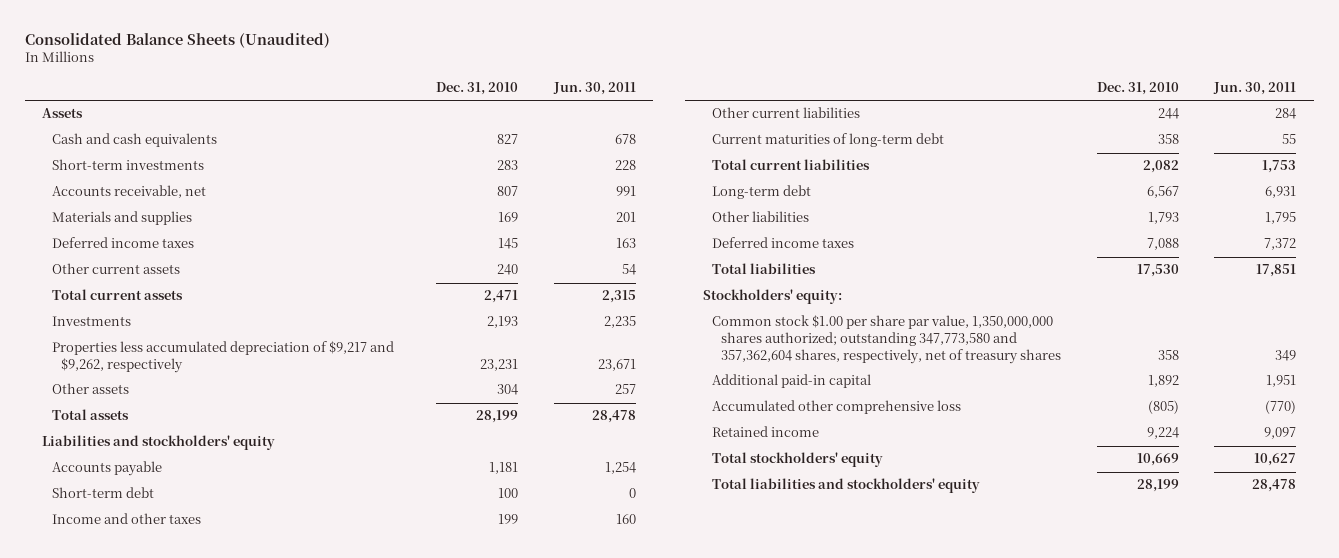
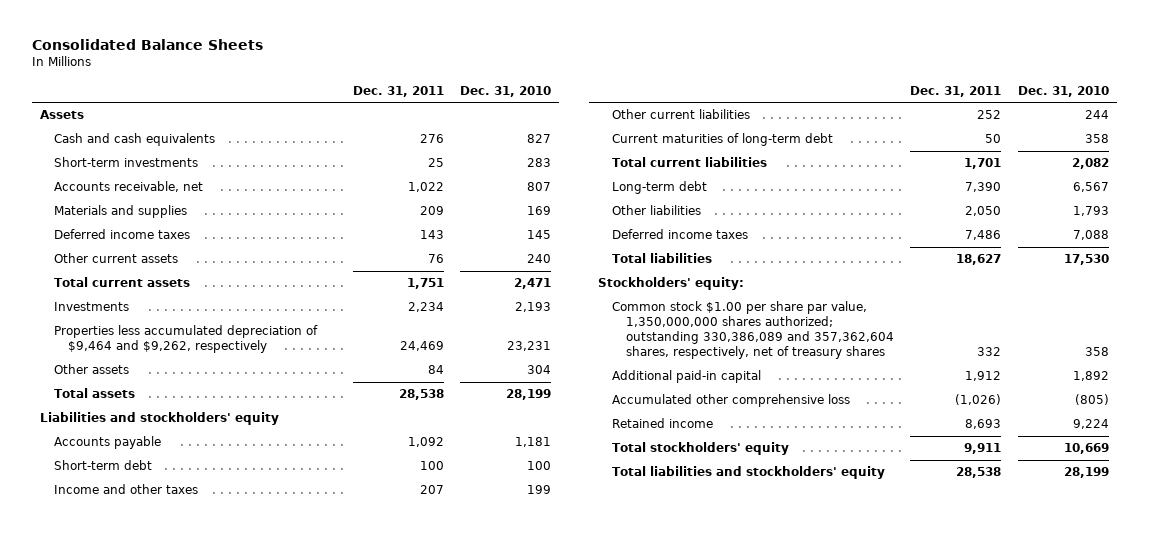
[24,32,330,48] Consolidated Balance Sheets (Unaudited) -> [31,39,263,51] Consolidated Balance Sheets
[552,82,636,96] Jun. 30, 2011 -> none
none -> [352,85,444,97] Dec. 31, 2011
[51,341,394,374] Properties less accumulated depreciation of $9,217 and $9,262, respectively -> [53,325,318,354] Properties less accumulated depreciation of $9,464 and $9,262, respectively
[712,315,1062,364] Common stock $1.00 per share par value, 1,350,000,000 shares authorized; outstanding 347,773,580 and 357,362,604 shares, respectively, net of treasury shares -> [611,301,894,360] Common stock $1.00 per share par value, 1,350,000,000 shares authorized; outstanding 330,386,089 and 357,362,604 shares, respectively, net of treasury shares

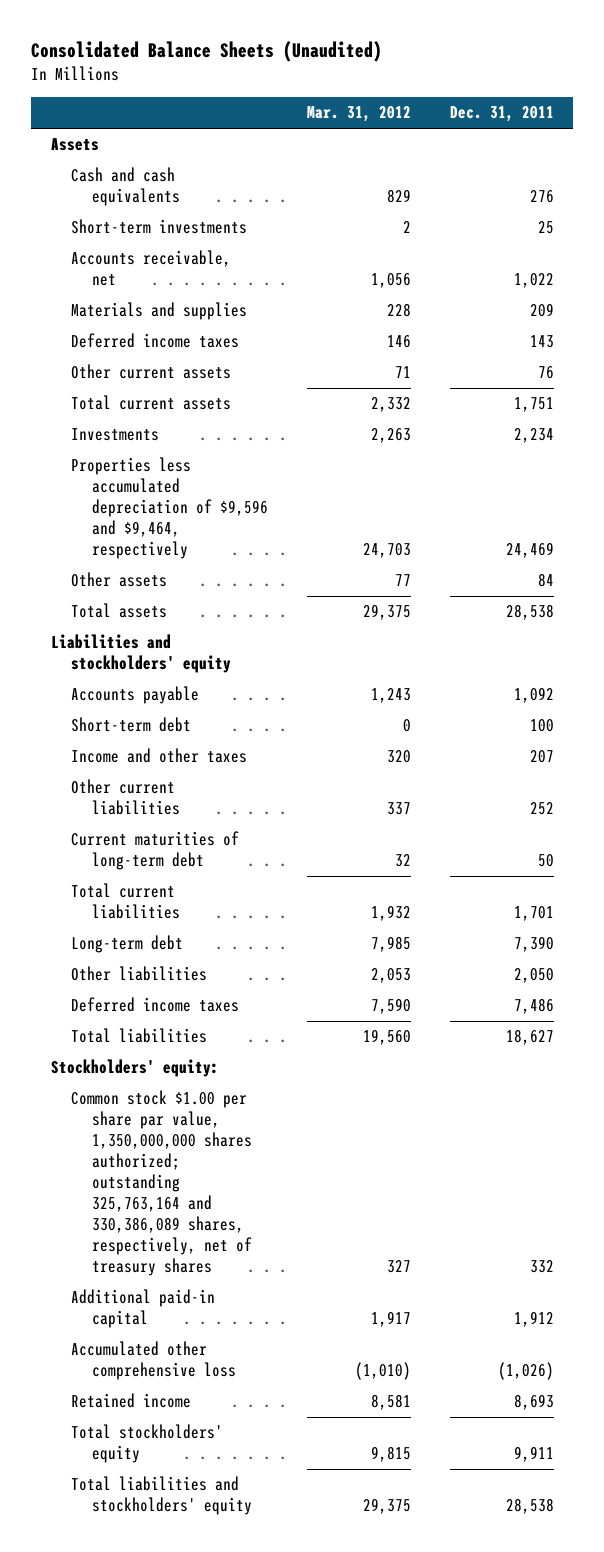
[31,39,263,51] Consolidated Balance Sheets -> [31,41,383,63] Consolidated Balance Sheets (Unaudited)
[460,85,552,97] Dec. 31, 2010 -> none
none -> [306,106,411,123] Mar. 31, 2012
[53,325,318,354] Properties less accumulated depreciation of $9,464 and $9,262, respectively -> [71,457,268,560] Properties less accumulated depreciation of $9,596 and $9,464, respectively
[611,301,894,360] Common stock $1.00 per share par value, 1,350,000,000 shares authorized; outstanding 330,386,089 and 357,362,604 shares, respectively, net of treasury shares -> [71,1090,252,1276] Common stock $1.00 per share par value, 1,350,000,000 shares authorized; outstanding 325,763,164 and 330,386,089 shares, respectively, net of treasury shares

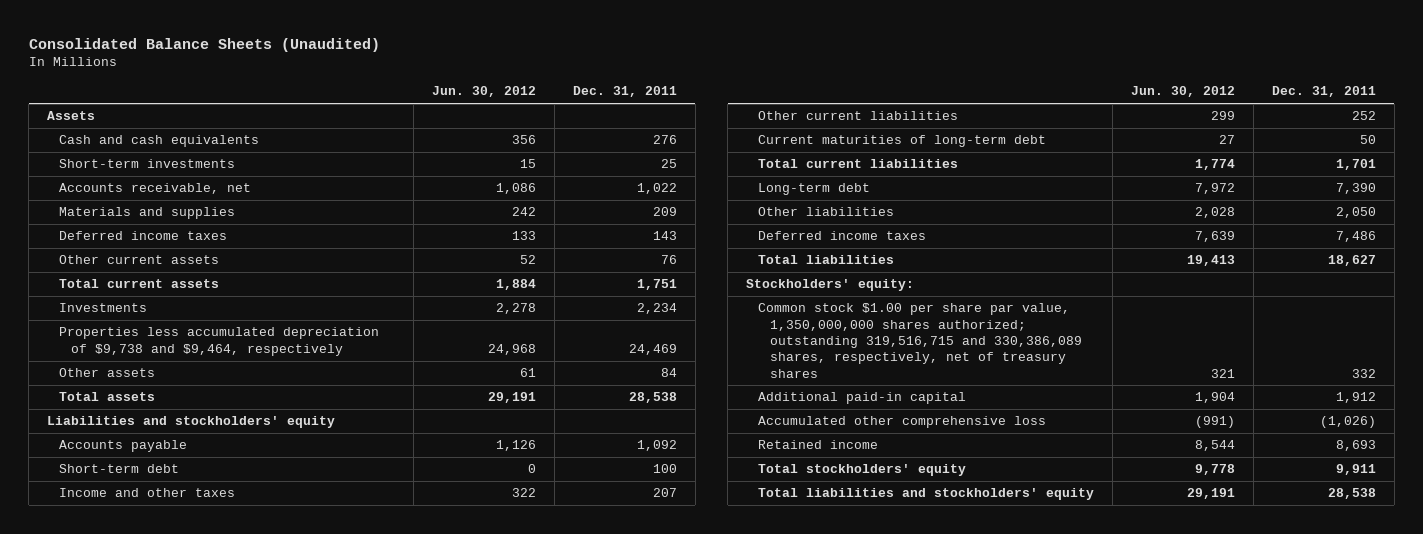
[306,106,411,123] Mar. 31, 2012 -> none
none -> [431,86,536,98] Jun. 30, 2012
[71,457,268,560] Properties less accumulated depreciation of $9,596 and $9,464, respectively -> [58,327,379,356] Properties less accumulated depreciation of $9,738 and $9,464, respectively
[71,1090,252,1276] Common stock $1.00 per share par value, 1,350,000,000 shares authorized; outstanding 325,763,164 and 330,386,089 shares, respectively, net of treasury shares -> [757,303,1082,378] Common stock $1.00 per share par value, 1,350,000,000 shares authorized; outstanding 319,516,715 and 330,386,089 shares, respectively, net of treasury shares

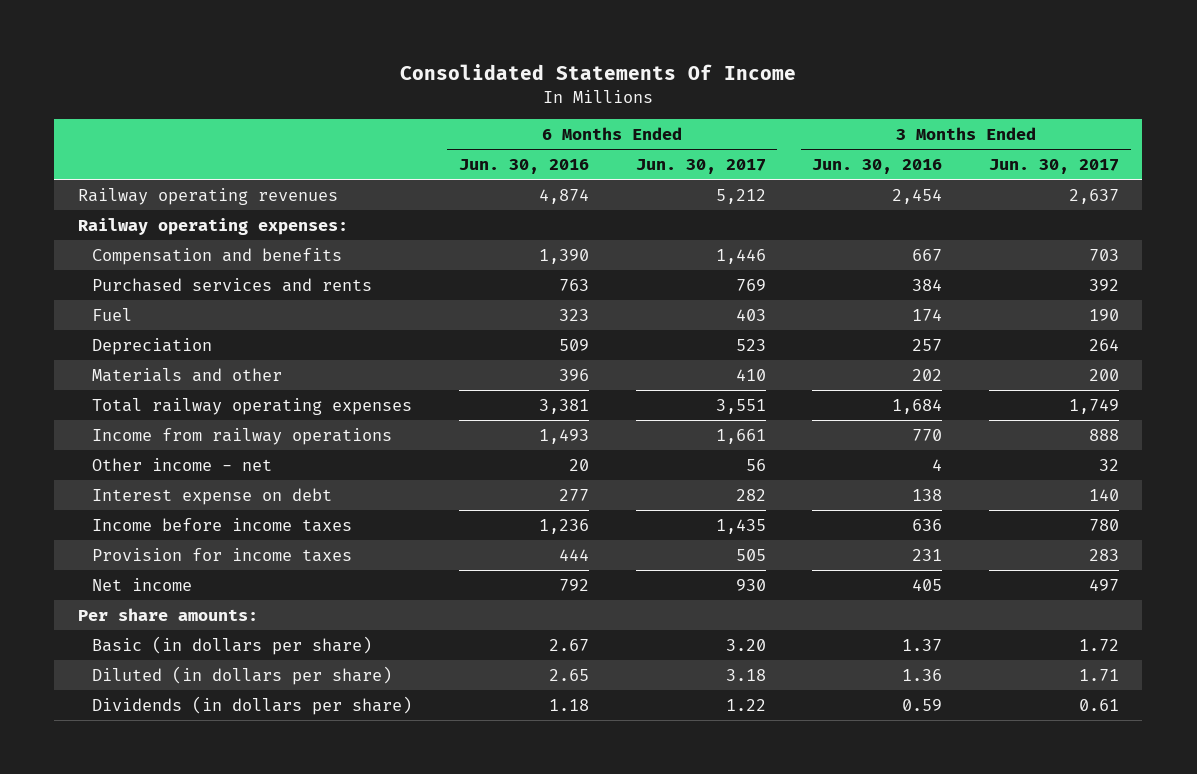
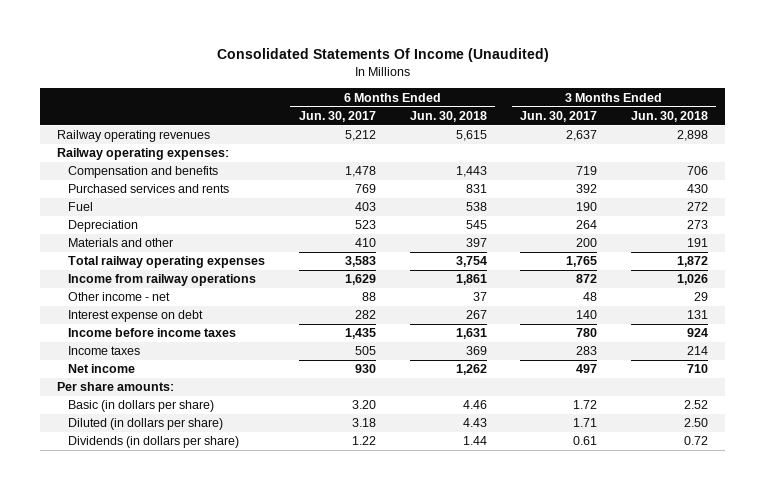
[400,64,797,81] Consolidated Statements Of Income -> [216,48,549,63] Consolidated Statements Of Income (Unaudited)
[458,159,589,175] Jun. 30, 2016 -> none
[812,159,943,175] Jun. 30, 2016 -> none
none -> [409,110,487,122] Jun. 30, 2018
none -> [630,110,708,122] Jun. 30, 2018
[715,248,766,264] 1,446 -> [344,166,376,178] 1,478
[1089,248,1120,261] 703 -> [576,166,598,176] 719
[715,398,766,414] 3,551 -> [344,256,376,268] 3,583
[1069,398,1120,414] 1,749 -> [566,256,598,268] 1,765
[715,428,766,444] 1,661 -> [344,274,376,286] 1,629
[1089,428,1120,441] 888 -> [576,274,598,284] 872
[745,458,766,471] 56 -> [361,292,376,302] 88
[1099,458,1120,471] 32 -> [583,292,598,302] 48
[92,547,353,562] Provision for income taxes -> [68,346,141,356] Income taxes

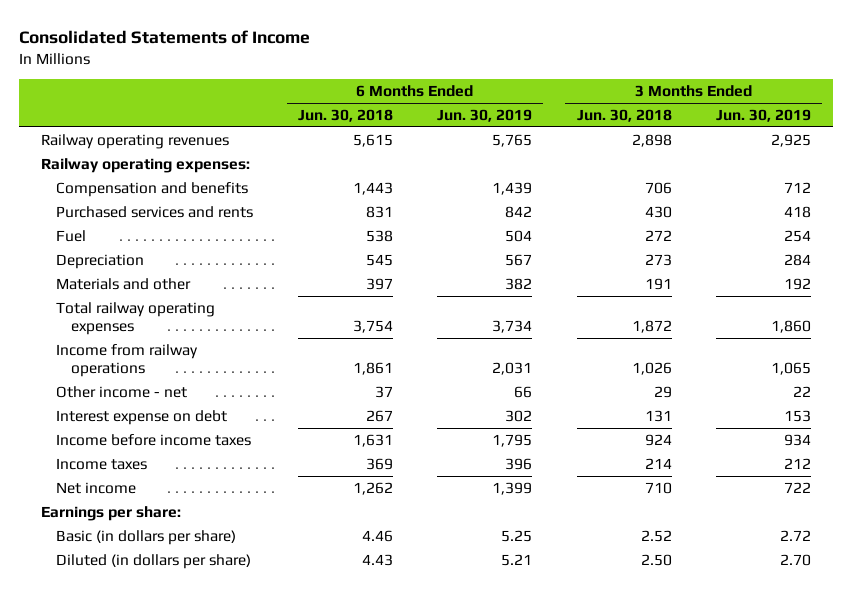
[216,48,549,63] Consolidated Statements Of Income (Unaudited) -> [19,30,311,45] Consolidated Statements of Income
[298,110,376,122] Jun. 30, 2017 -> none
[520,110,598,122] Jun. 30, 2017 -> none
none -> [437,108,533,122] Jun. 30, 2019
none -> [715,108,811,122] Jun. 30, 2019
[57,382,175,392] Per share amounts: -> [41,505,182,521] Earnings per share:
[68,436,240,449] Dividends (in dollars per share) -> none

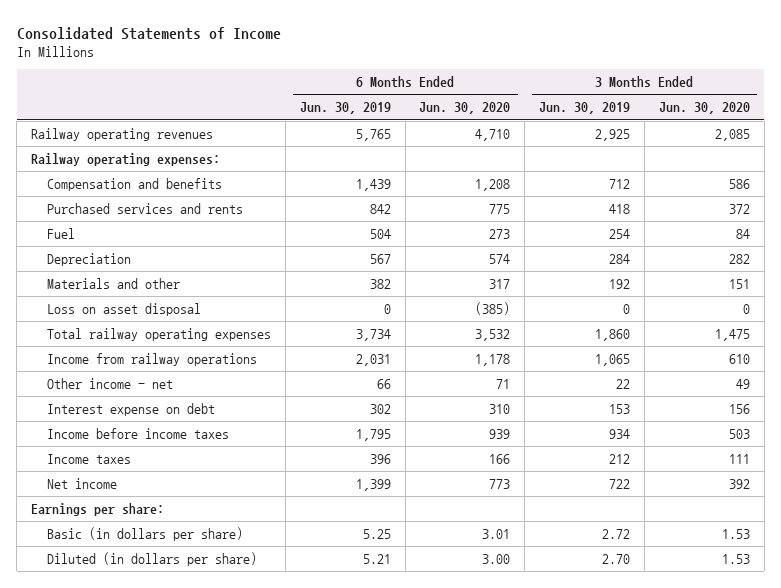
[297,108,393,122] Jun. 30, 2018 -> none
[576,108,672,122] Jun. 30, 2018 -> none
none -> [419,102,511,115] Jun. 30, 2020
none -> [658,102,750,115] Jun. 30, 2020
none -> [47,302,202,316] Loss on asset disposal

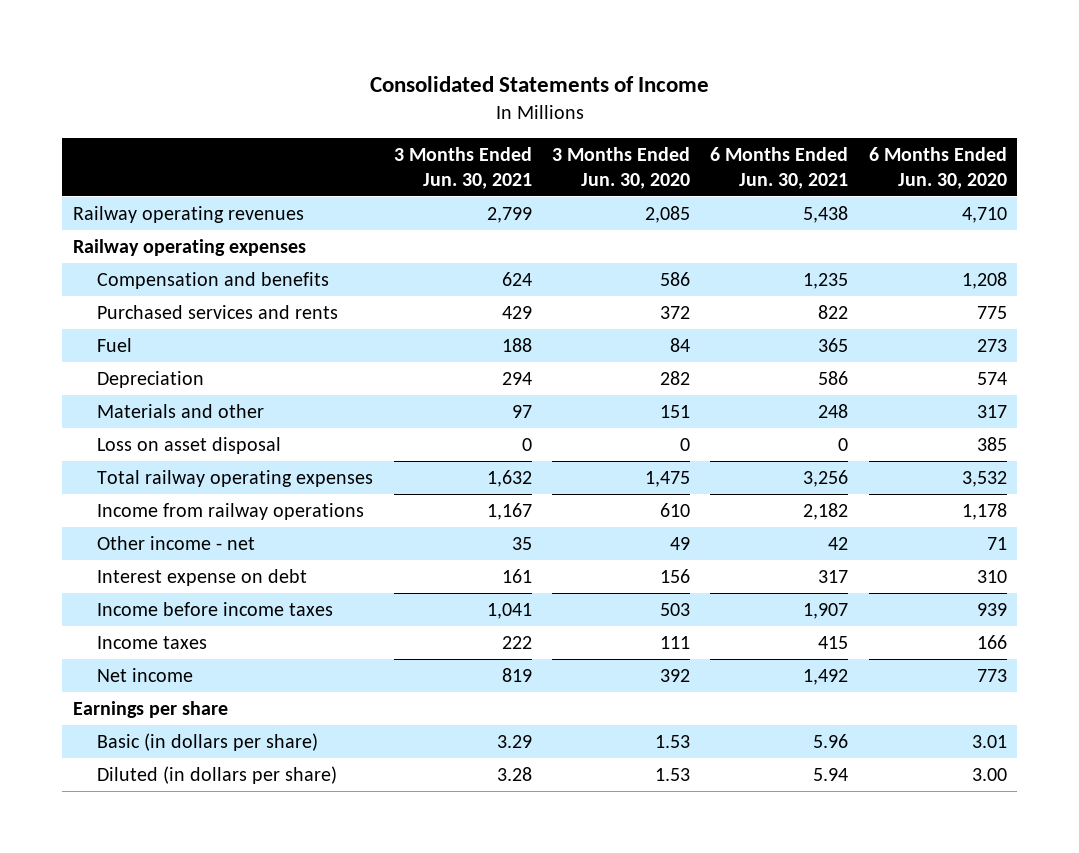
[299,102,391,115] Jun. 30, 2019 -> none
[539,102,631,115] Jun. 30, 2019 -> none
none -> [393,146,532,189] 3 Months Ended Jun. 30, 2021
none -> [710,146,849,189] 6 Months Ended Jun. 30, 2021
[31,152,221,166] Railway operating expenses: -> [72,238,306,256] Railway operating expenses
[475,301,511,315] (385) -> [976,436,1007,451] 385
[31,502,165,516] Earnings per share: -> [72,700,228,718] Earnings per share

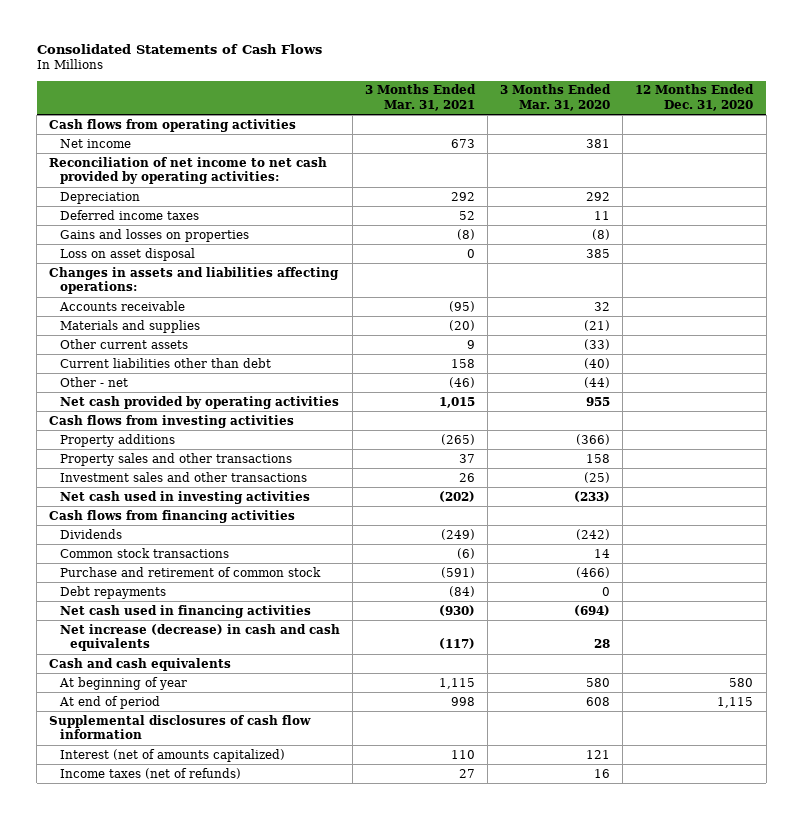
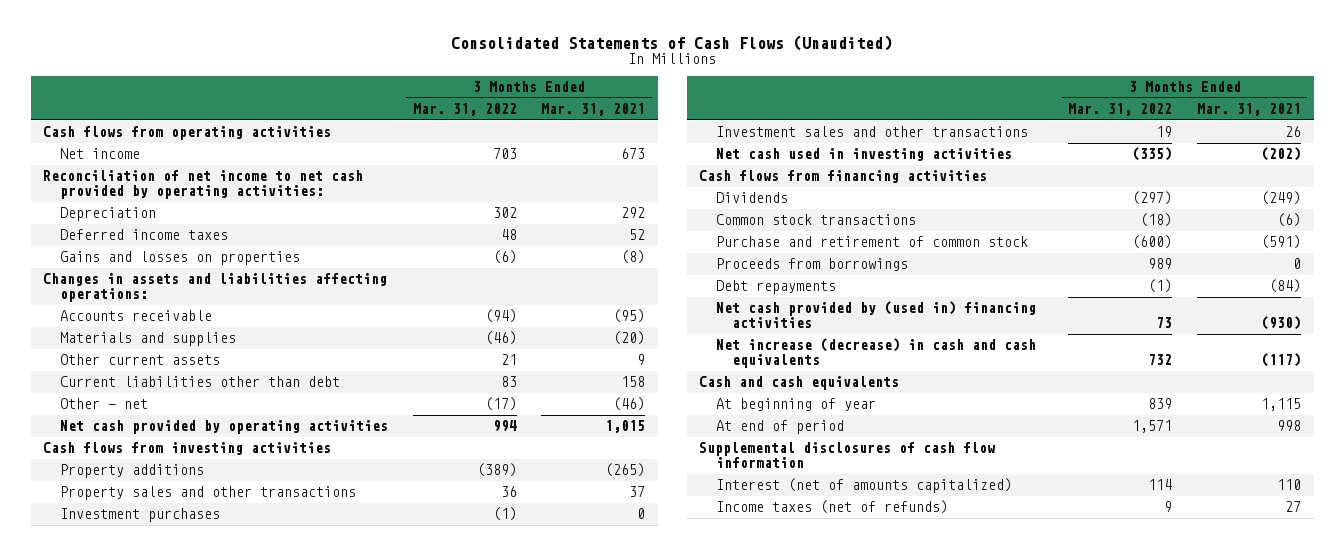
[36,44,322,55] Consolidated Statements of Cash Flows -> [451,34,893,51] Consolidated Statements of Cash Flows (Unaudited)
[500,84,612,111] 3 Months Ended Mar. 31, 2020 -> none
[635,84,755,111] 12 Months Ended Dec. 31, 2020 -> none
none -> [412,102,517,116] Mar. 31, 2022
[59,247,195,261] Loss on asset disposal -> none
none -> [59,508,220,523] Investment purchases
none -> [715,258,908,272] Proceeds from borrowings
[59,604,311,618] Net cash used in financing activities -> [715,301,1036,328] Net cash provided by (used in) financing activities

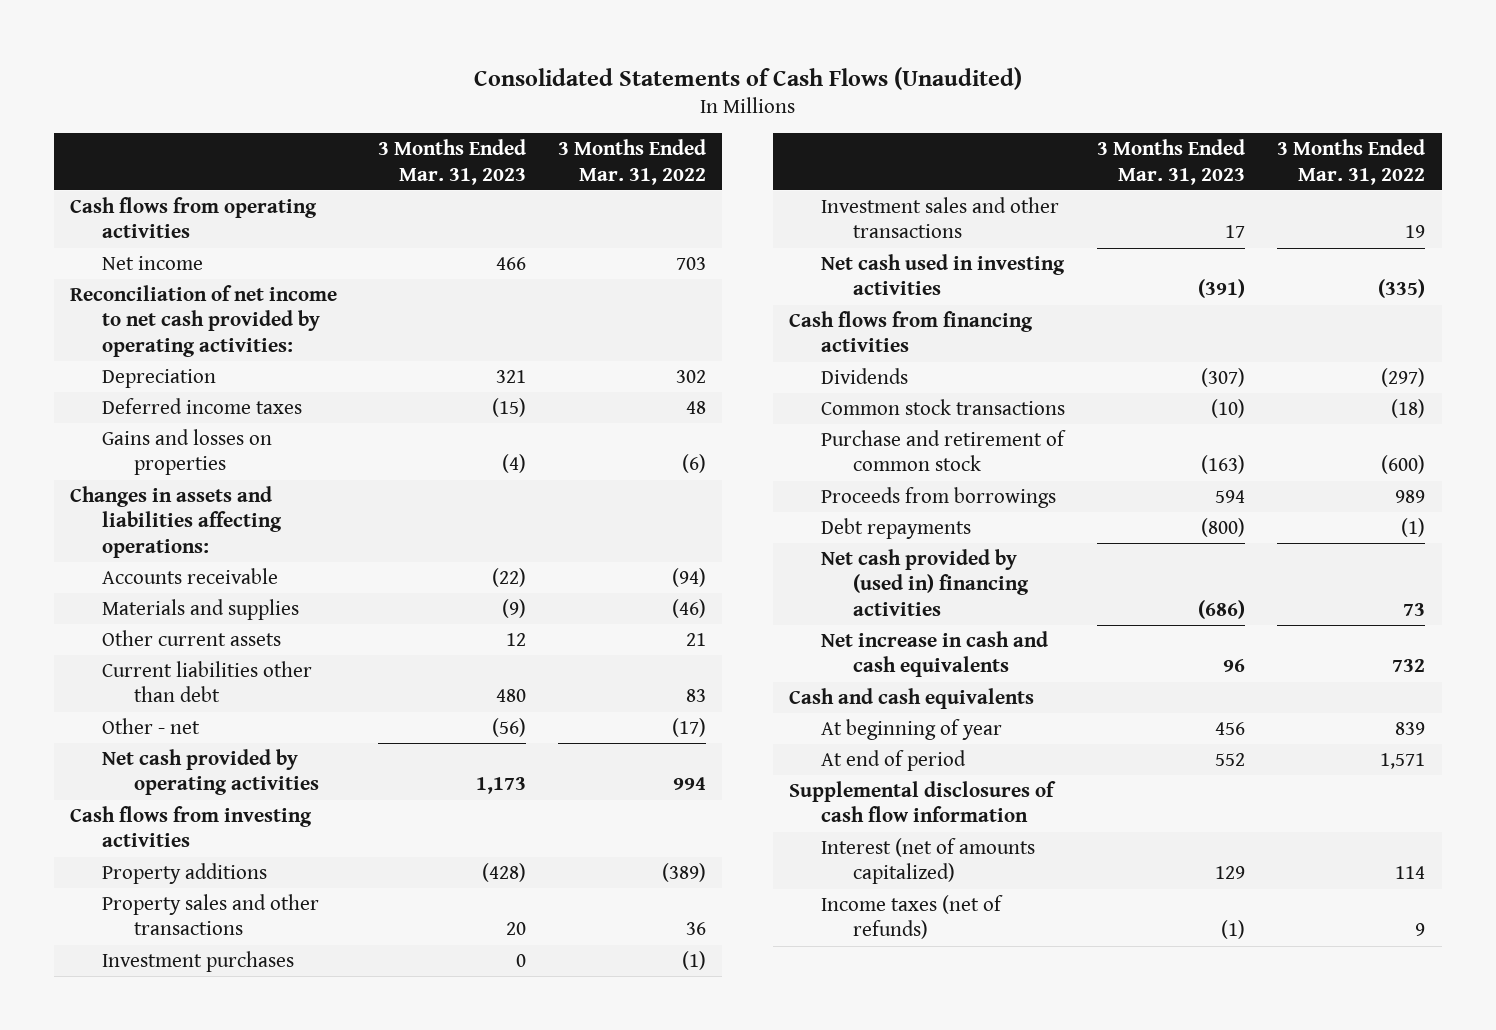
[541,102,646,116] Mar. 31, 2021 -> none
none -> [378,139,527,185] 3 Months Ended Mar. 31, 2023
[715,338,1036,368] Net increase (decrease) in cash and cash equivalents -> [821,631,1049,678] Net increase in cash and cash equivalents

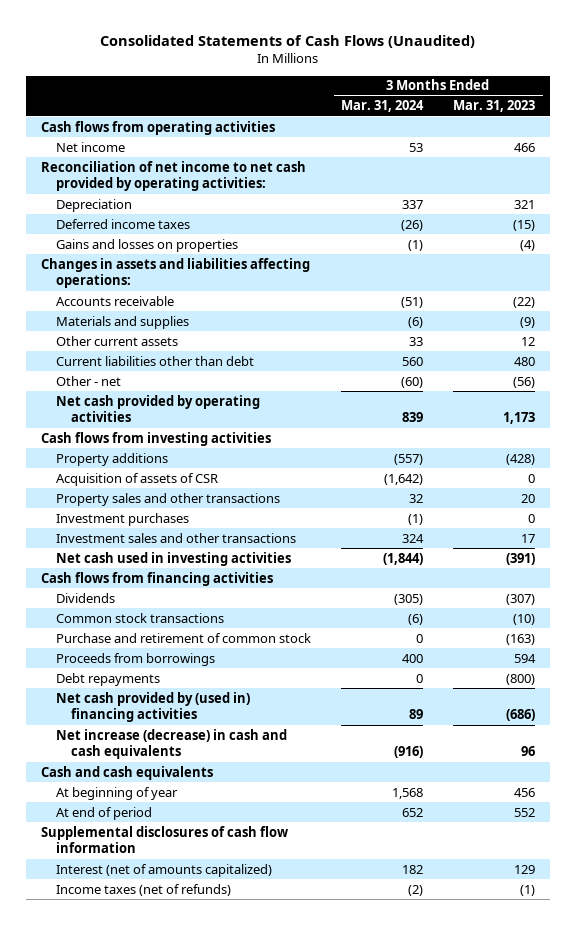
[558,139,707,185] 3 Months Ended Mar. 31, 2022 -> none
none -> [341,100,425,113] Mar. 31, 2024
none -> [56,472,219,486] Acquisition of assets of CSR
[821,631,1049,678] Net increase in cash and cash equivalents -> [56,728,288,760] Net increase (decrease) in cash and cash equivalents

